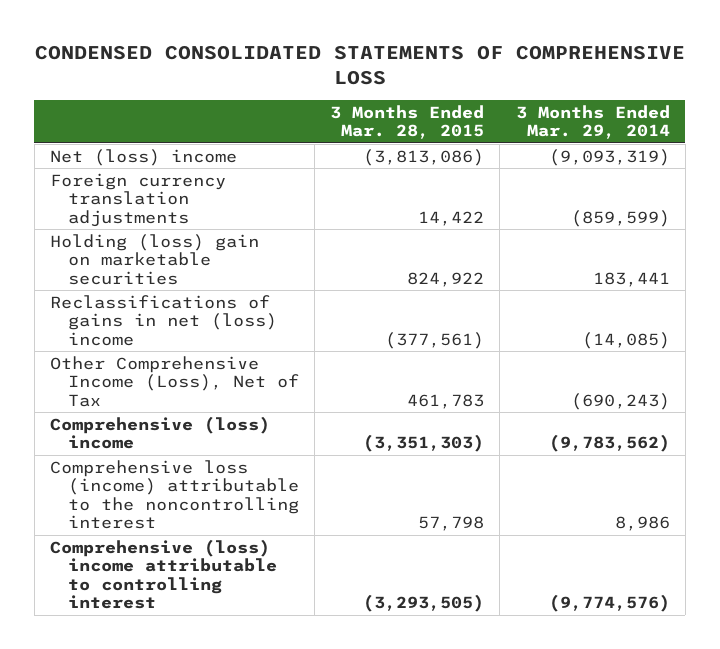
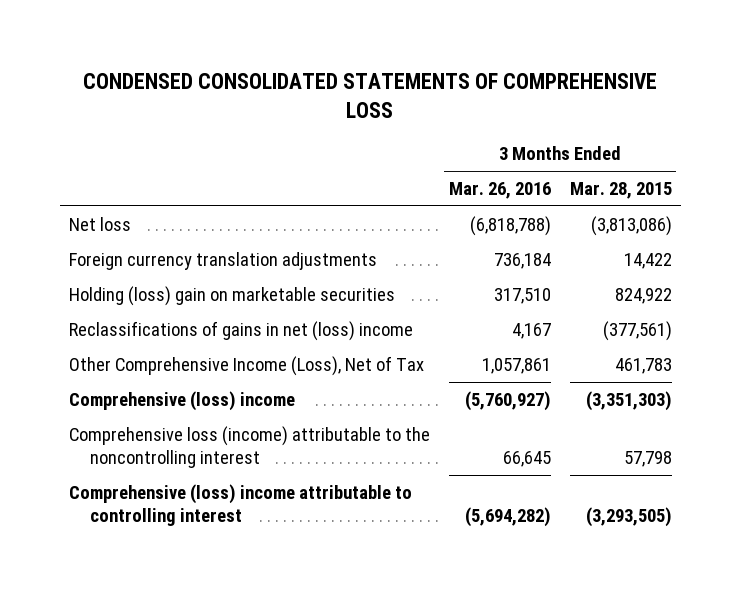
[515,104,670,140] 3 Months Ended Mar. 29, 2014 -> none
none -> [448,182,551,200] Mar. 26, 2016
[50,148,238,166] Net (loss) income -> [68,217,131,232] Net loss

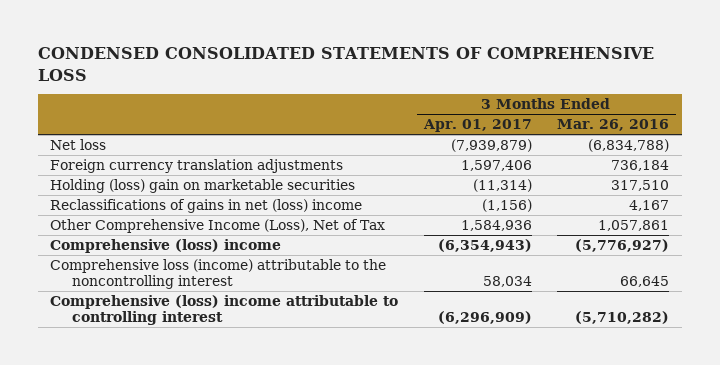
[569,182,672,200] Mar. 28, 2015 -> none
none -> [422,119,532,133] Apr. 01, 2017
[469,216,551,237] (6,818,788) -> [588,138,670,152] (6,834,788)
[464,391,551,412] (5,760,927) -> [575,238,670,252] (5,776,927)
[464,506,551,527] (5,694,282) -> [575,311,670,325] (5,710,282)

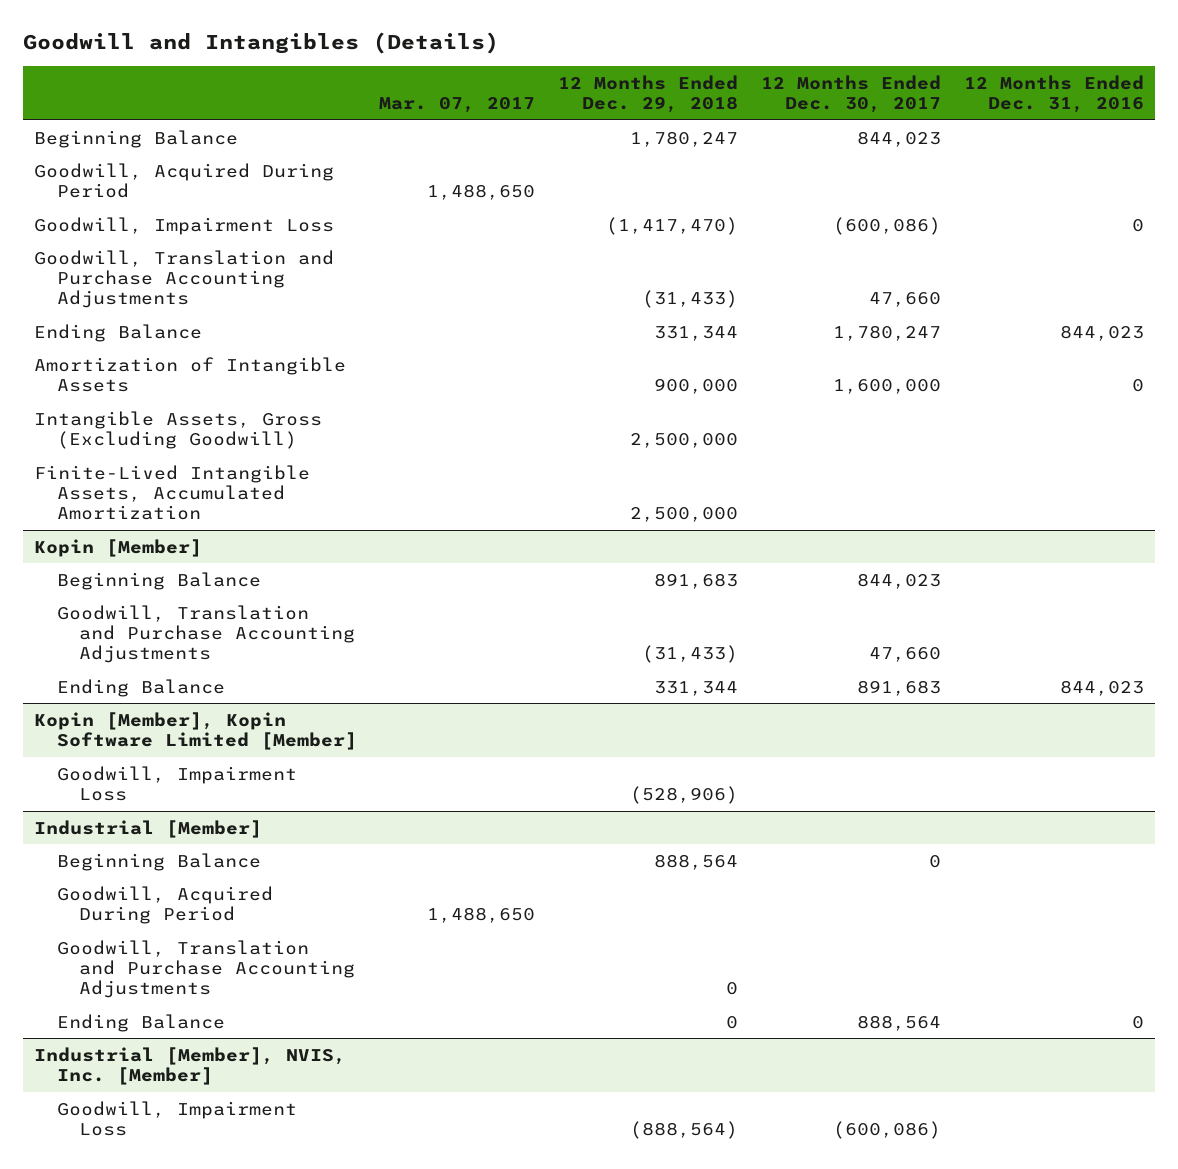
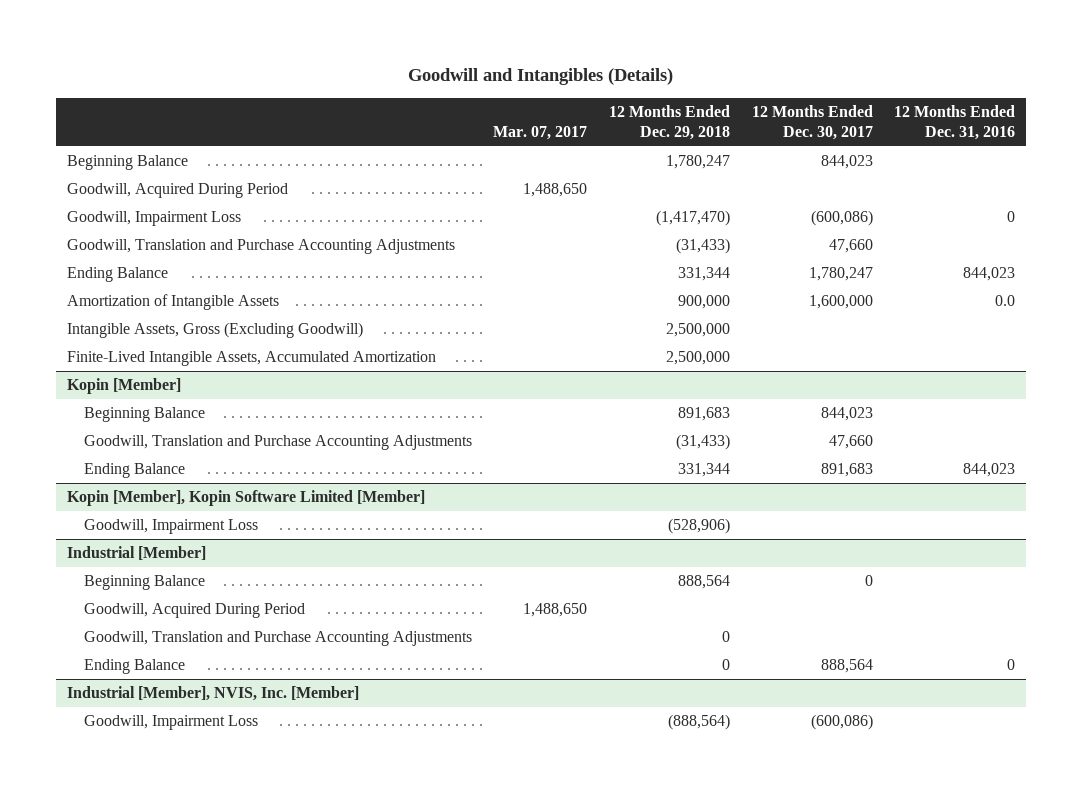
[1131,378,1144,392] 0 -> [995,295,1016,307] 0.0

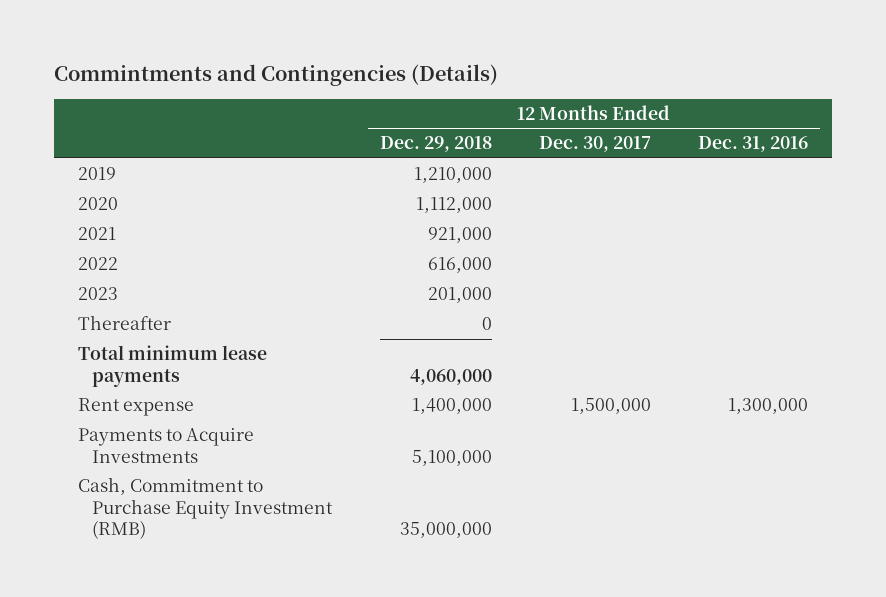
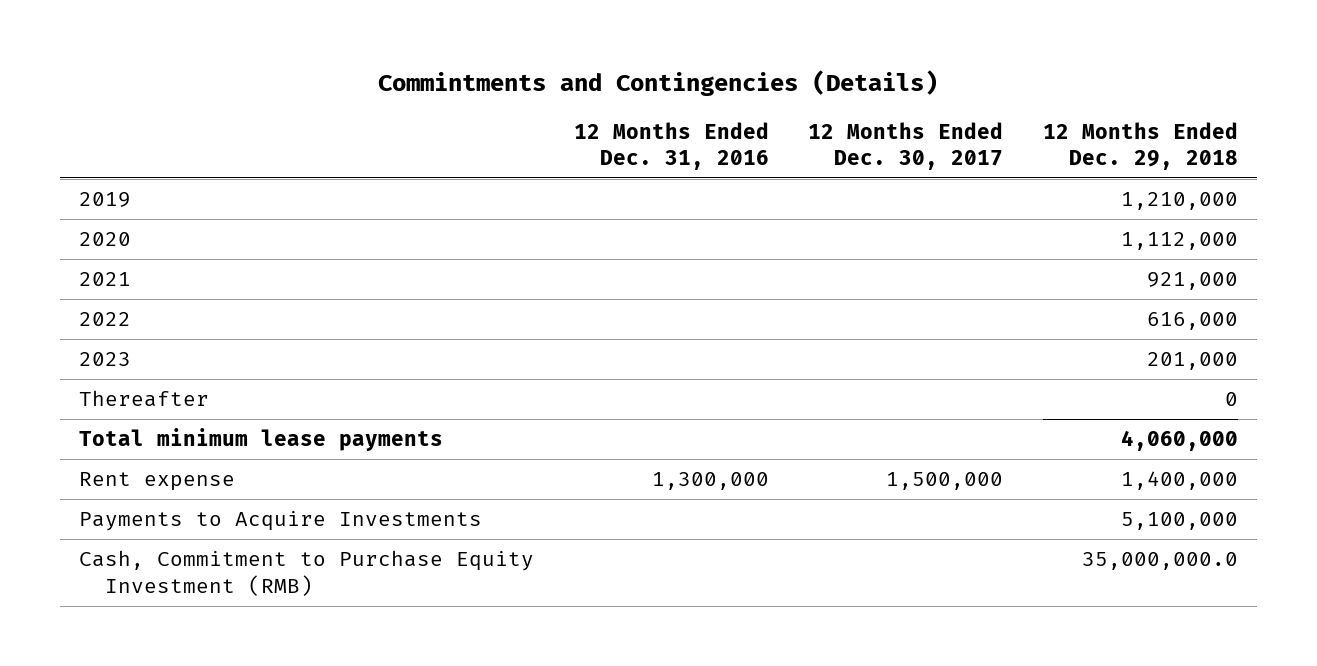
[399,521,492,538] 35,000,000 -> [1081,552,1238,571] 35,000,000.0

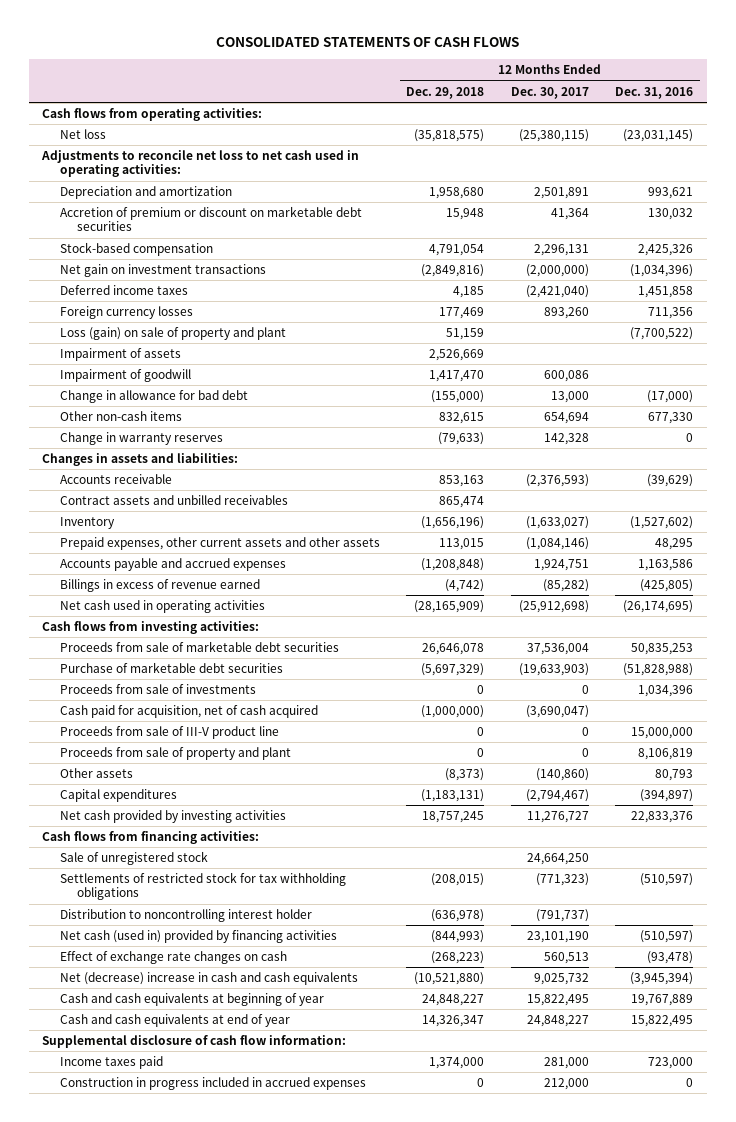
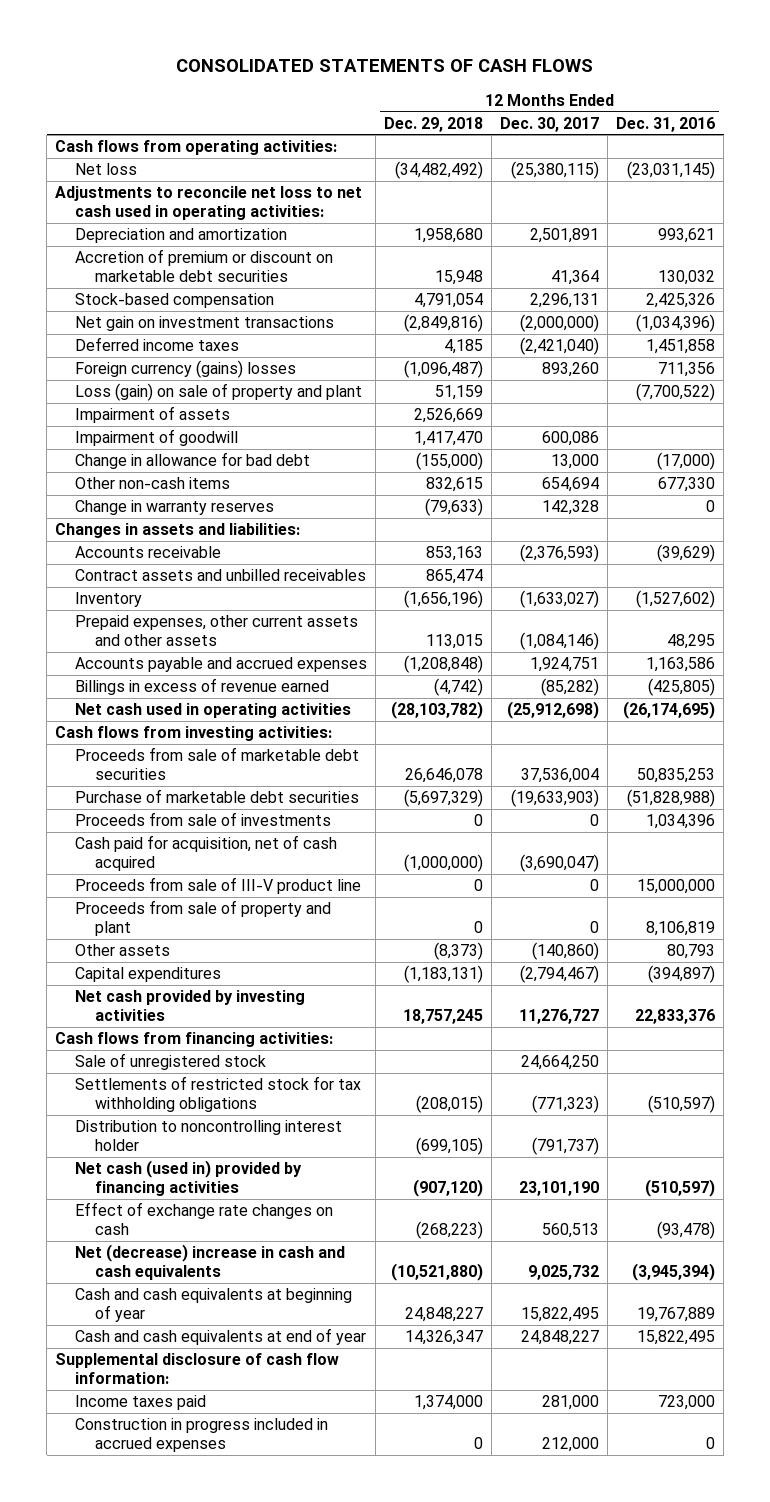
[414,129,485,143] (35,818,575) -> [395,161,484,180] (34,482,492)
[59,306,193,320] Foreign currency losses -> [75,360,297,379] Foreign currency (gains) losses
[439,307,485,320] 177,469 -> [404,360,484,379] (1,096,487)
[414,600,485,614] (28,165,909) -> [391,701,484,720] (28,103,782)
[431,909,485,923] (636,978) -> [416,1137,484,1156] (699,105)
[431,930,485,944] (844,993) -> [413,1179,484,1198] (907,120)

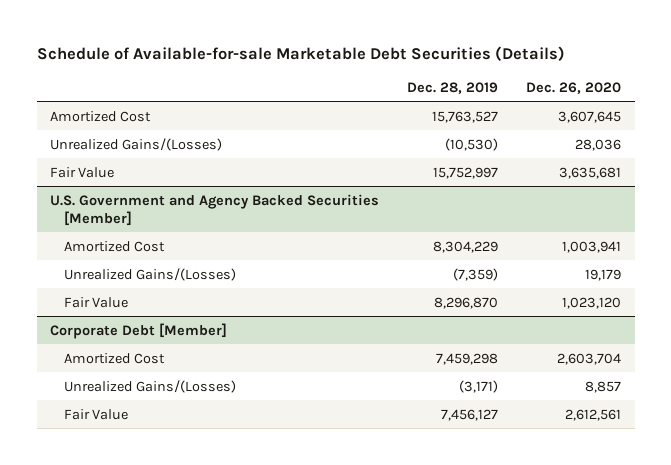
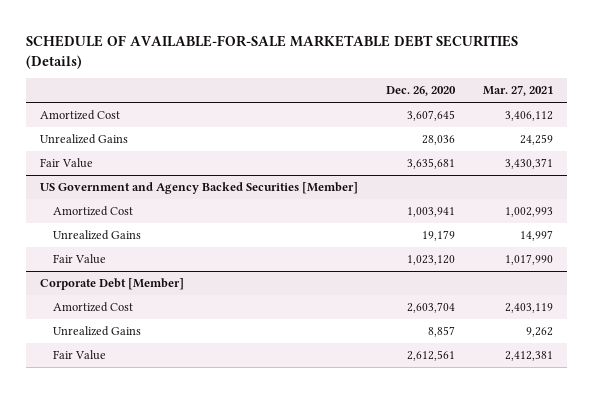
[36,45,565,61] Schedule of Available-for-sale Marketable Debt Securities (Details) -> [26,34,519,69] SCHEDULE OF AVAILABLE-FOR-SALE MARKETABLE DEBT SECURITIES (Details)
[407,81,499,94] Dec. 28, 2019 -> none
none -> [483,85,554,97] Mar. 27, 2021
[50,137,223,151] Unrealized Gains/(Losses) -> [40,133,129,144] Unrealized Gains
[50,193,380,226] U.S. Government and Agency Backed Securities [Member] -> [40,181,359,194] US Government and Agency Backed Securities [Member]
[64,267,237,281] Unrealized Gains/(Losses) -> [52,229,141,240] Unrealized Gains
[64,379,237,393] Unrealized Gains/(Losses) -> [52,325,141,336] Unrealized Gains

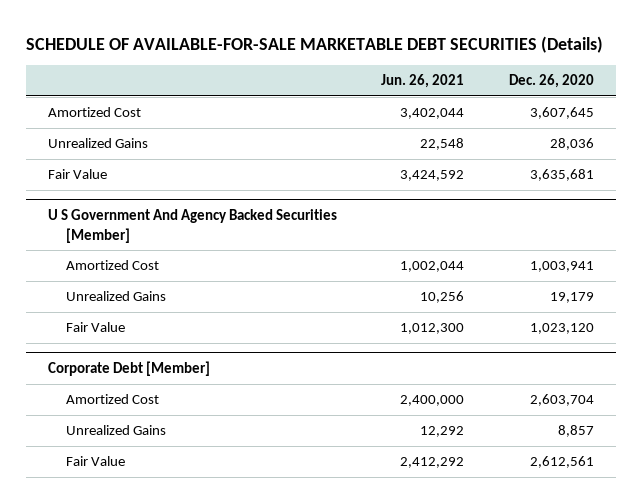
[483,85,554,97] Mar. 27, 2021 -> none
none -> [381,74,465,89] Jun. 26, 2021
[40,181,359,194] US Government and Agency Backed Securities [Member] -> [48,209,338,243] U S Government And Agency Backed Securities [Member]

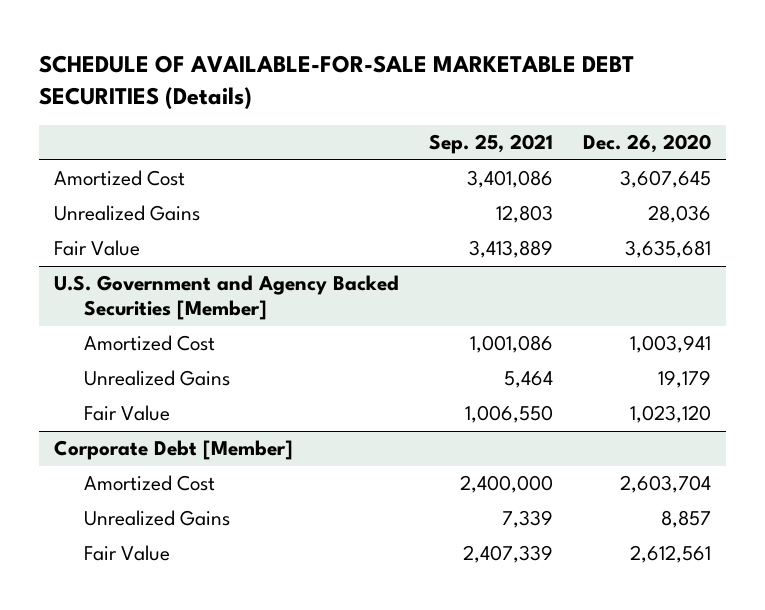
[381,74,465,89] Jun. 26, 2021 -> none
none -> [428,134,553,155] Sep. 25, 2021
[48,209,338,243] U S Government And Agency Backed Securities [Member] -> [54,275,400,321] U.S. Government and Agency Backed Securities [Member]

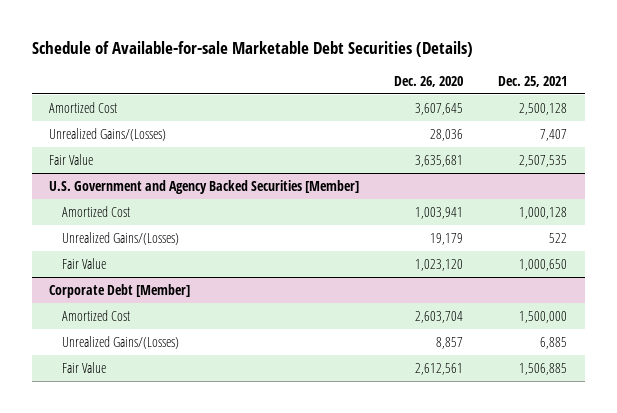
[39,54,635,109] SCHEDULE OF AVAILABLE-FOR-SALE MARKETABLE DEBT SECURITIES (Details) -> [31,40,473,57] Schedule of Available-for-sale Marketable Debt Securities (Details)
[428,134,553,155] Sep. 25, 2021 -> none
none -> [498,75,568,87] Dec. 25, 2021
[54,205,201,222] Unrealized Gains -> [49,127,167,141] Unrealized Gains/(Losses)
[84,370,231,387] Unrealized Gains -> [62,231,180,245] Unrealized Gains/(Losses)
[84,510,231,527] Unrealized Gains -> [62,335,180,349] Unrealized Gains/(Losses)

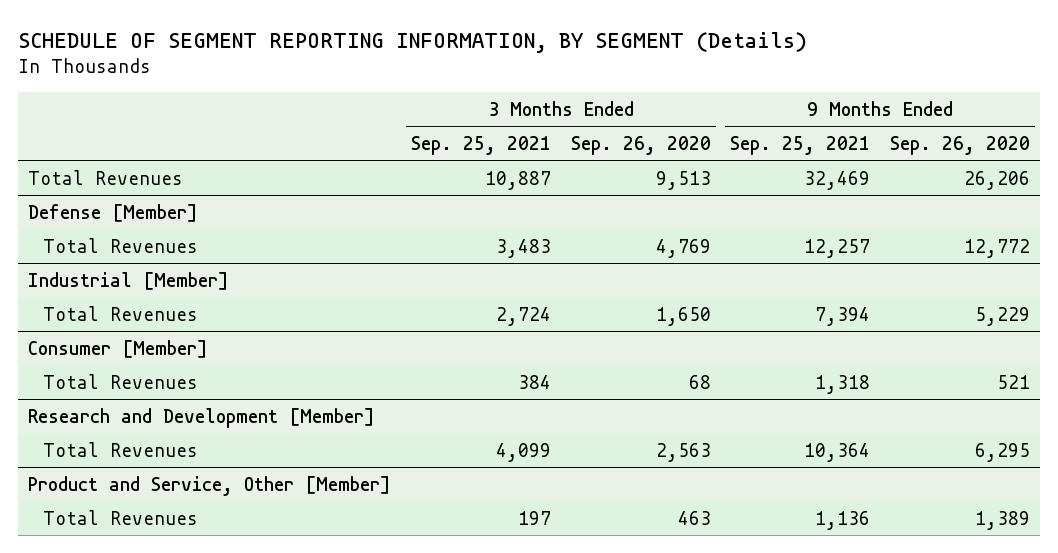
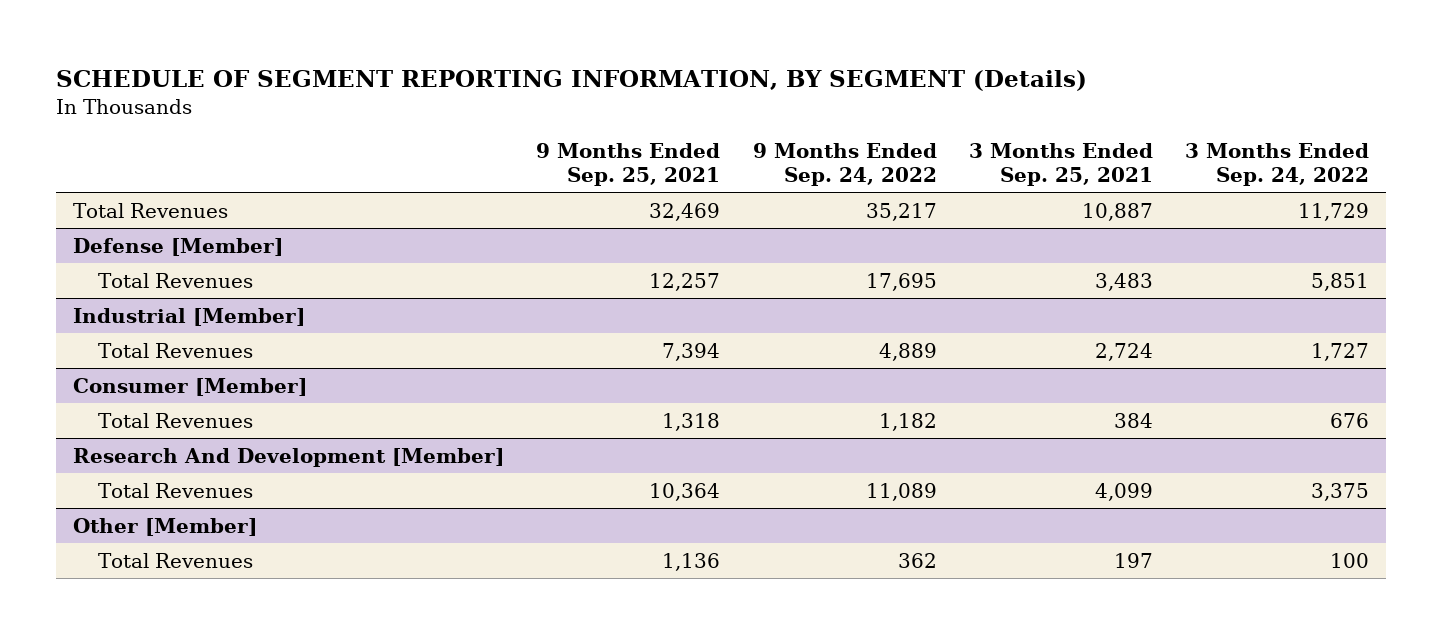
[570,135,711,155] Sep. 26, 2020 -> none
[890,135,1031,155] Sep. 26, 2020 -> none
none -> [752,143,937,186] 9 Months Ended Sep. 24, 2022
none -> [1185,143,1370,186] 3 Months Ended Sep. 24, 2022
[28,407,376,428] Research and Development [Member] -> [72,447,504,467] Research And Development [Member]
[28,475,392,496] Product and Service, Other [Member] -> none
none -> [72,517,257,536] Other [Member]

